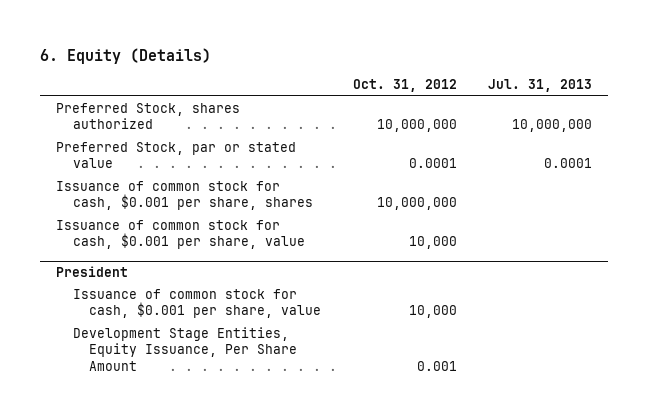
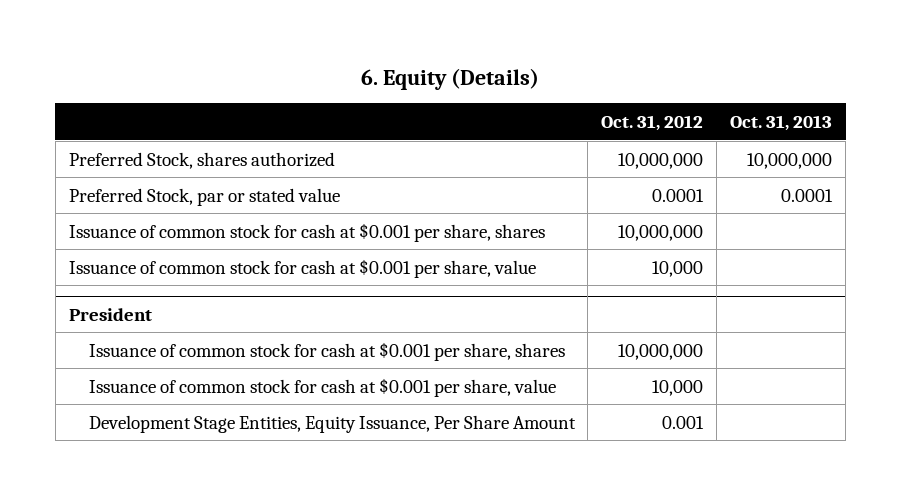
[488,79,593,93] Jul. 31, 2013 -> none
none -> [730,115,833,132] Oct. 31, 2013
[56,180,313,211] Issuance of common stock for cash, $0.001 per share, shares -> [68,222,545,242] Issuance of common stock for cash at $0.001 per share, shares
[56,219,305,250] Issuance of common stock for cash, $0.001 per share, value -> [68,258,536,278] Issuance of common stock for cash at $0.001 per share, value
none -> [88,341,565,361] Issuance of common stock for cash at $0.001 per share, shares
[72,288,322,319] Issuance of common stock for cash, $0.001 per share, value -> [88,377,556,397] Issuance of common stock for cash at $0.001 per share, value

